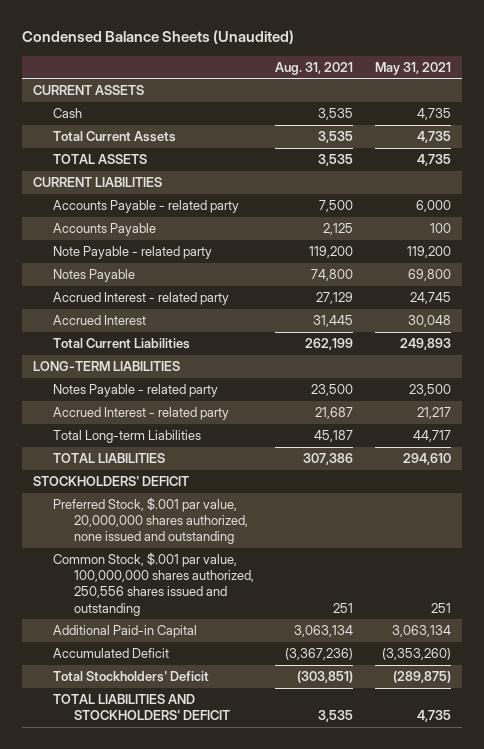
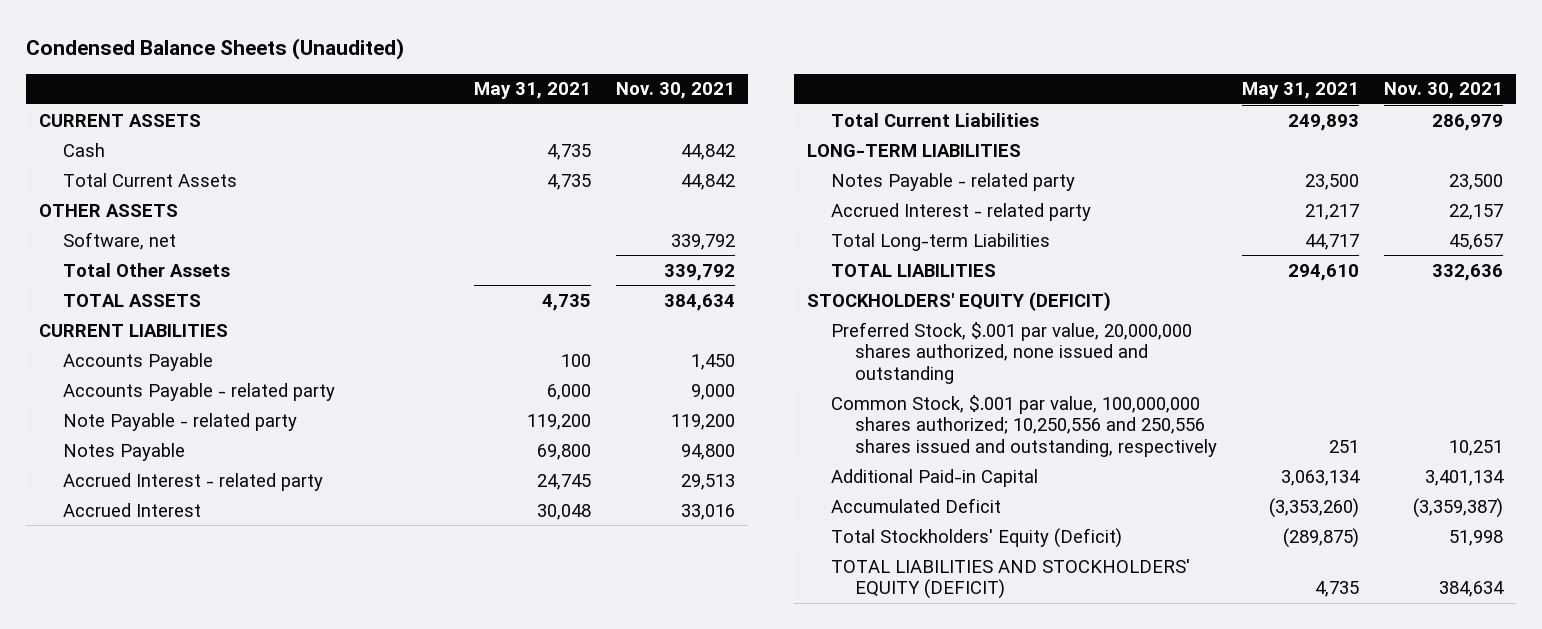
[275,61,354,75] Aug. 31, 2021 -> none
none -> [616,82,736,100] Nov. 30, 2021
none -> [38,203,178,217] OTHER ASSETS
none -> [62,231,176,250] Software, net
none -> [62,262,230,277] Total Other Assets
[53,200,240,214] Accounts Payable - related party -> [62,382,335,401] Accounts Payable - related party
[33,476,190,487] STOCKHOLDERS' DEFICIT -> [806,291,1111,311] STOCKHOLDERS' EQUITY (DEFICIT)
[53,552,254,616] Common Stock, $.001 par value, 100,000,000 shares authorized, 250,556 shares issued and outstanding -> [830,394,1217,457] Common Stock, $.001 par value, 100,000,000 shares authorized; 10,250,556 and 250,556 shares issued and outstanding, respectively
[53,671,210,683] Total Stockholders' Deficit -> [830,527,1122,548] Total Stockholders' Equity (Deficit)
[53,694,230,721] TOTAL LIABILITIES AND STOCKHOLDERS' DEFICIT -> [830,558,1190,600] TOTAL LIABILITIES AND STOCKHOLDERS' EQUITY (DEFICIT)

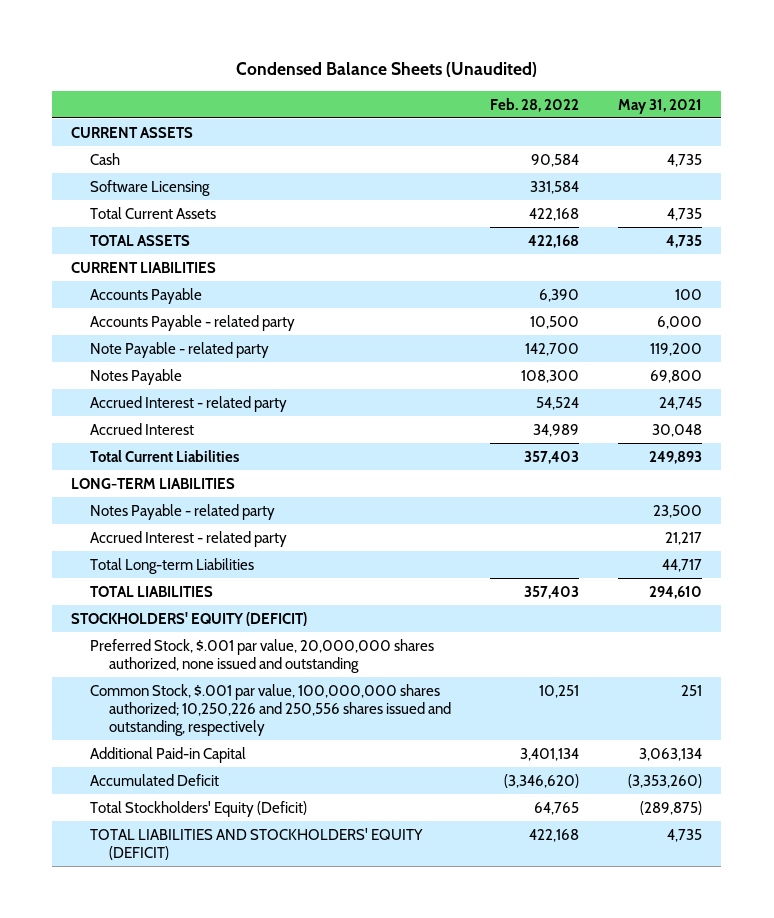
[616,82,736,100] Nov. 30, 2021 -> none
none -> [490,97,580,112] Feb. 28, 2022
none -> [90,179,211,196] Software Licensing
[38,203,178,217] OTHER ASSETS -> none
[62,231,176,250] Software, net -> none
[62,262,230,277] Total Other Assets -> none
[830,394,1217,457] Common Stock, $.001 par value, 100,000,000 shares authorized; 10,250,556 and 250,556 shares issued and outstanding, respectively -> [90,683,452,736] Common Stock, $.001 par value, 100,000,000 shares authorized; 10,250,226 and 250,556 shares issued and outstanding, respectively

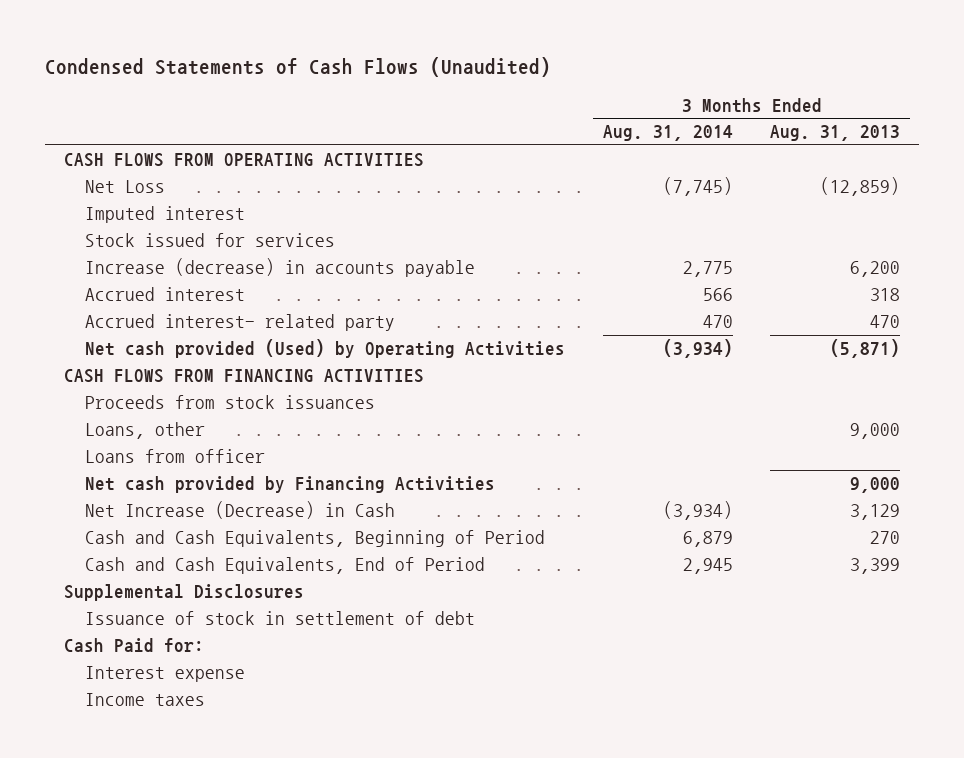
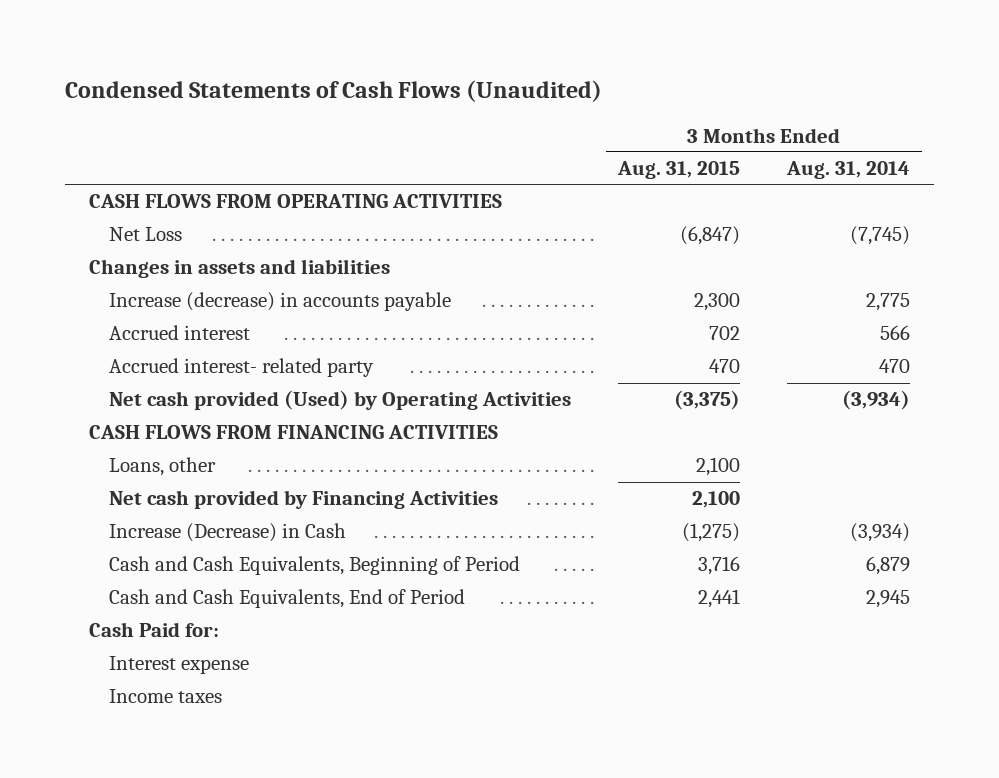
[770,125,901,142] Aug. 31, 2013 -> none
none -> [616,161,740,180] Aug. 31, 2015
[85,206,246,224] Imputed interest -> none
[85,233,336,248] Stock issued for services -> none
none -> [89,259,391,279] Changes in assets and liabilities
[85,395,376,410] Proceeds from stock issuances -> none
[85,449,266,464] Loans from officer -> none
[85,501,396,520] Net Increase (Decrease) in Cash -> [108,523,346,543] Increase (Decrease) in Cash
[63,584,304,602] Supplemental Disclosures -> none
[85,611,476,626] Issuance of stock in settlement of debt -> none

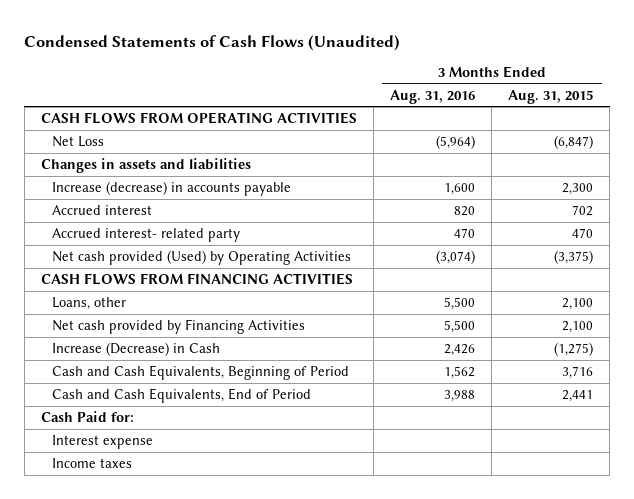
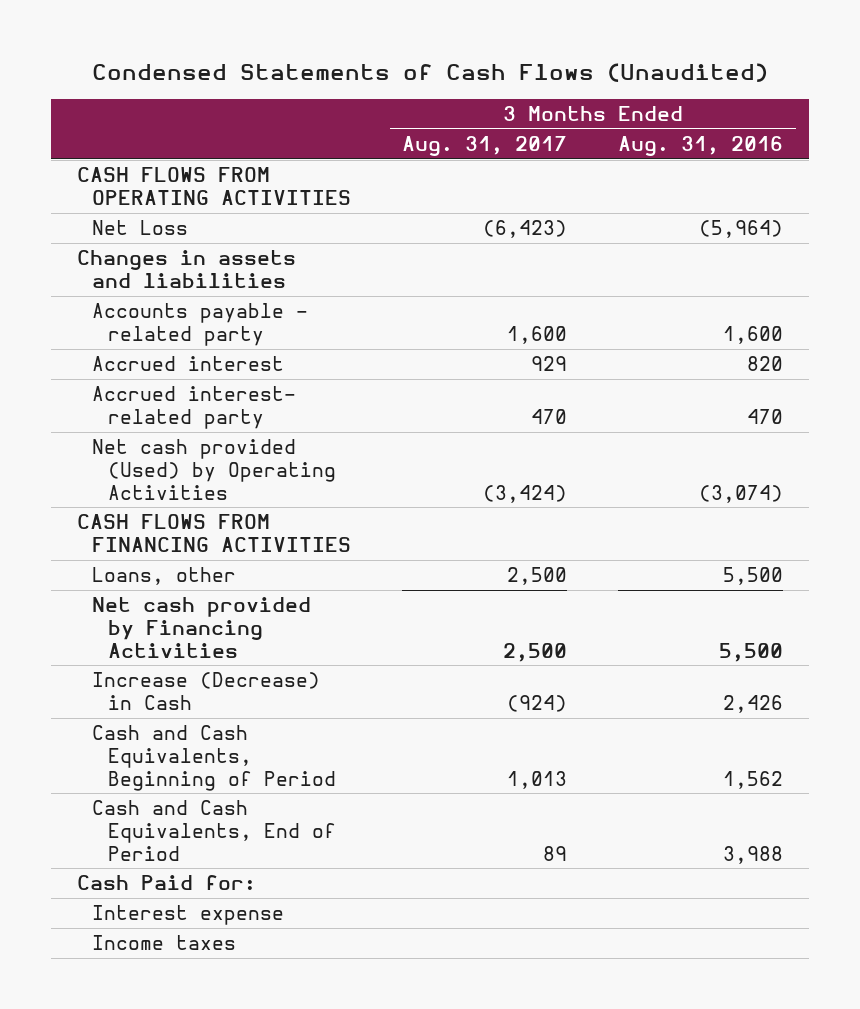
[508,89,594,104] Aug. 31, 2015 -> none
none -> [402,135,568,156] Aug. 31, 2017
[51,181,291,197] Increase (decrease) in accounts payable -> [92,303,309,346] Accounts payable - related party

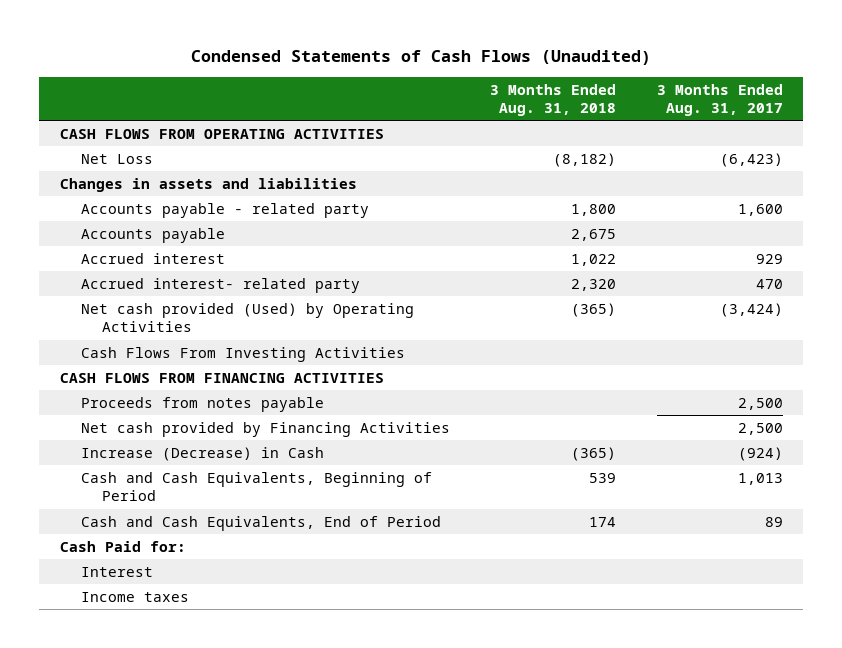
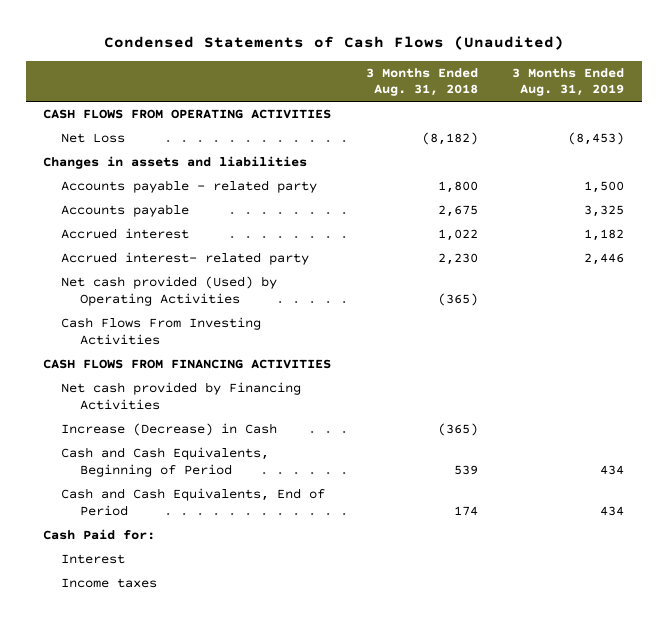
[656,83,783,117] 3 Months Ended Aug. 31, 2017 -> none
none -> [512,67,625,97] 3 Months Ended Aug. 31, 2019
[571,278,617,291] 2,320 -> [437,253,478,266] 2,230
[80,396,324,412] Proceeds from notes payable -> none

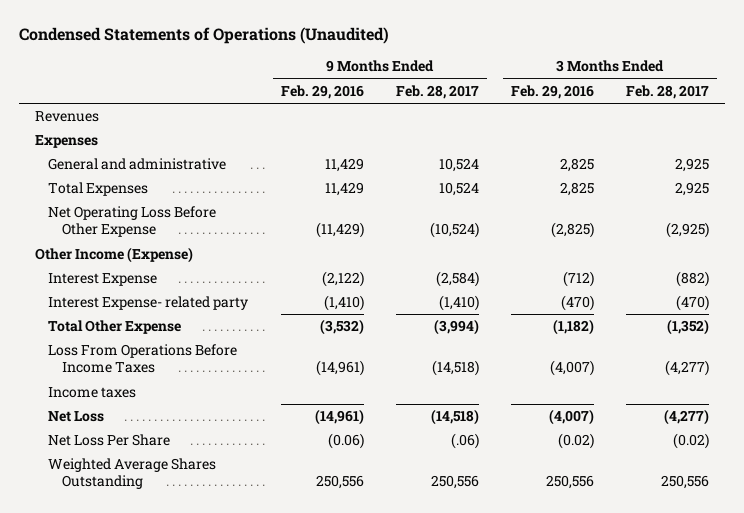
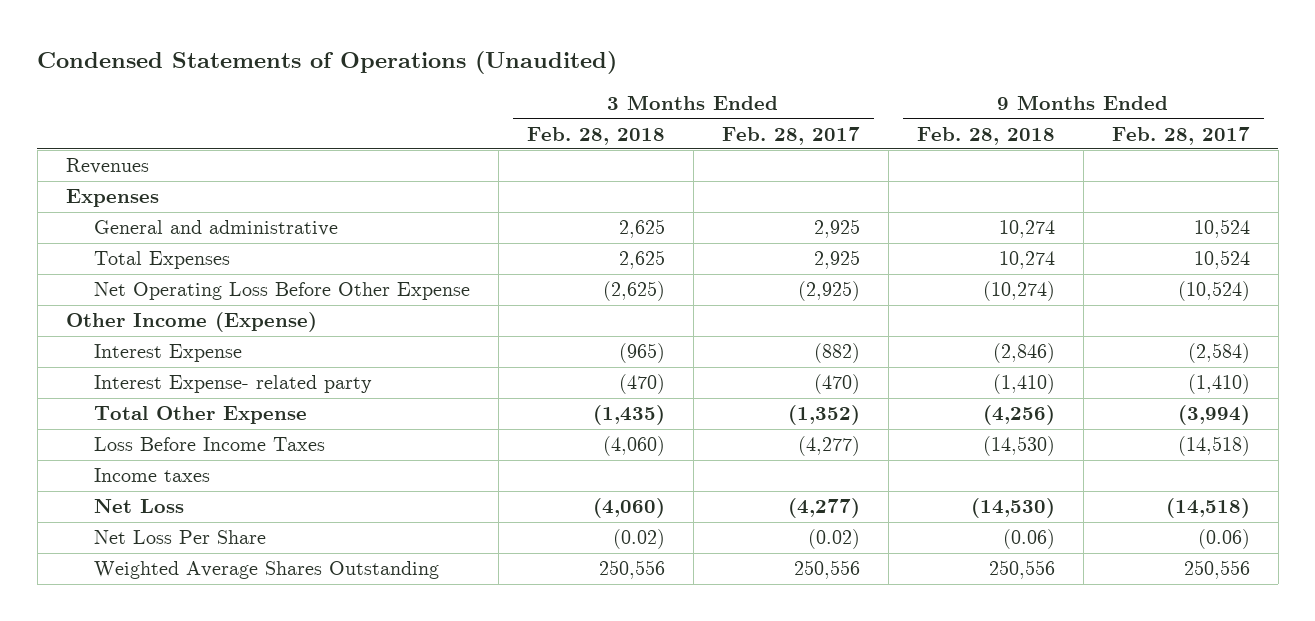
[280,84,364,99] Feb. 29, 2016 -> none
[511,84,595,99] Feb. 29, 2016 -> none
none -> [526,126,665,145] Feb. 28, 2018
none -> [916,126,1055,145] Feb. 28, 2018
[48,344,238,374] Loss From Operations Before Income Taxes -> [93,437,325,452] Loss Before Income Taxes
[450,433,479,450] (.06) -> [1197,529,1250,550] (0.06)

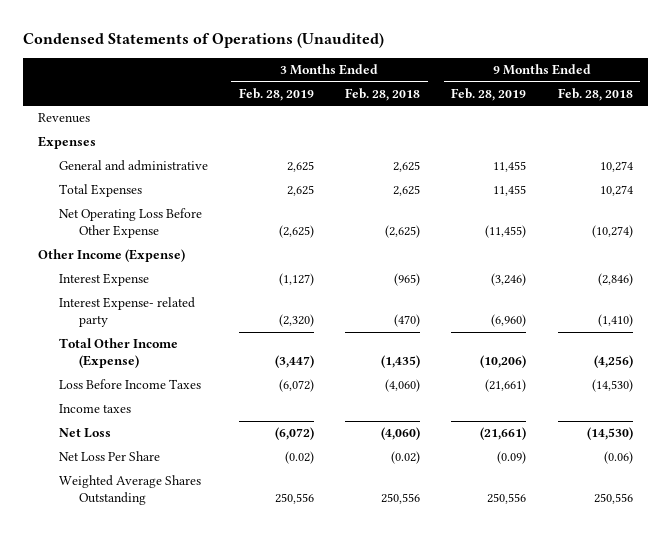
[721,126,860,145] Feb. 28, 2017 -> none
[1111,126,1250,145] Feb. 28, 2017 -> none
none -> [238,87,314,101] Feb. 28, 2019
none -> [451,87,527,101] Feb. 28, 2019
[93,406,307,425] Total Other Expense -> [58,338,178,369] Total Other Income (Expense)

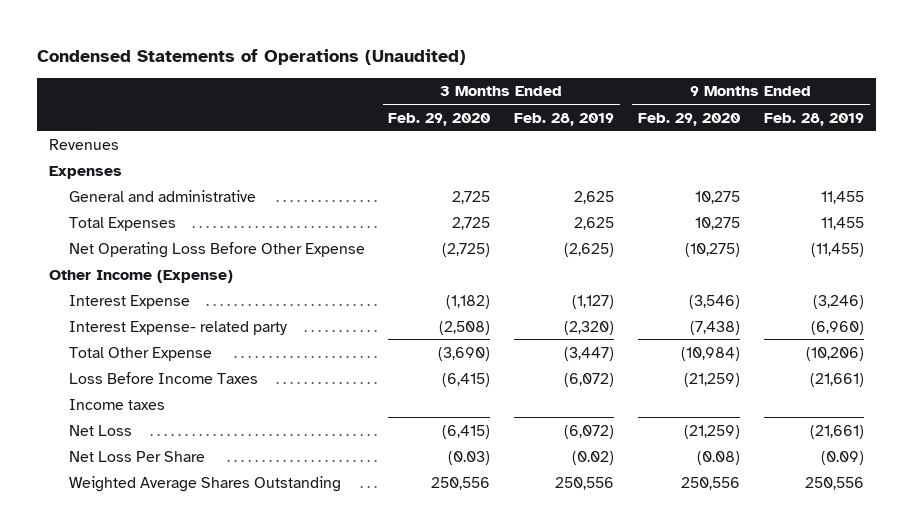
[345,87,421,101] Feb. 28, 2018 -> none
[557,87,633,101] Feb. 28, 2018 -> none
none -> [388,112,491,126] Feb. 29, 2020
none -> [638,112,741,126] Feb. 29, 2020
[58,338,178,369] Total Other Income (Expense) -> [68,346,212,361] Total Other Expense

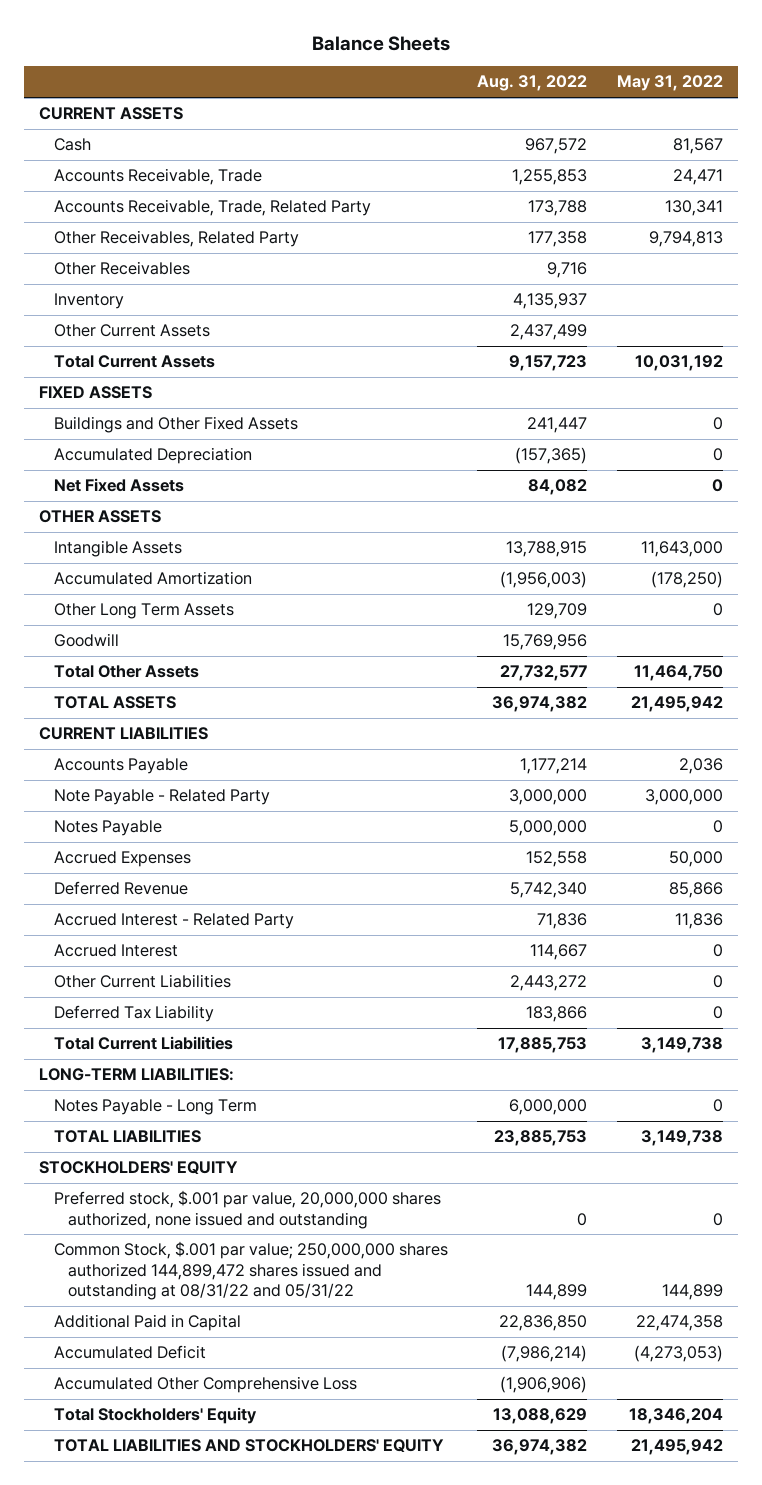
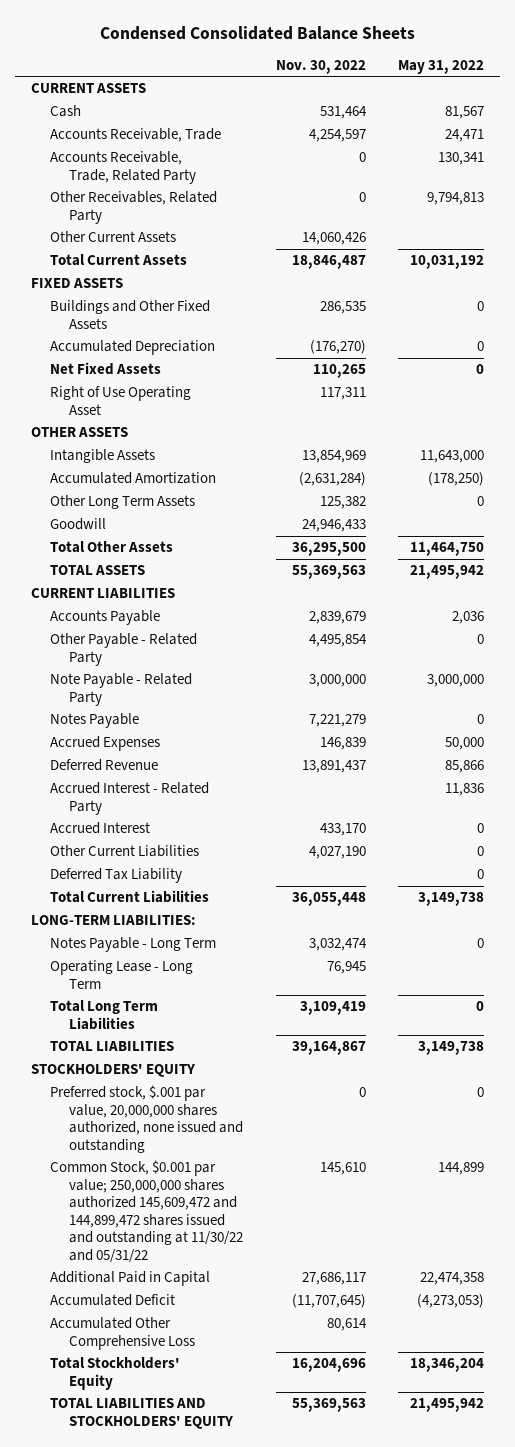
[311,35,450,51] Balance Sheets -> [99,25,415,40] Condensed Consolidated Balance Sheets
[477,75,588,92] Aug. 31, 2022 -> none
none -> [275,59,366,74] Nov. 30, 2022
[53,261,190,276] Other Receivables -> none
[53,293,124,310] Inventory -> none
none -> [50,386,192,415] Right of Use Operating Asset
none -> [50,633,198,666] Other Payable - Related Party
none -> [50,960,194,989] Operating Lease - Long Term
none -> [50,1000,159,1030] Total Long Term Liabilities
[53,1241,448,1301] Common Stock, $.001 par value; 250,000,000 shares authorized 144,899,472 shares issued and outstanding at 08/31/22 and 05/31/22 -> [50,1160,244,1263] Common Stock, $0.001 par value; 250,000,000 shares authorized 145,609,472 and 144,899,472 shares issued and outstanding at 11/30/22 and 05/31/22

